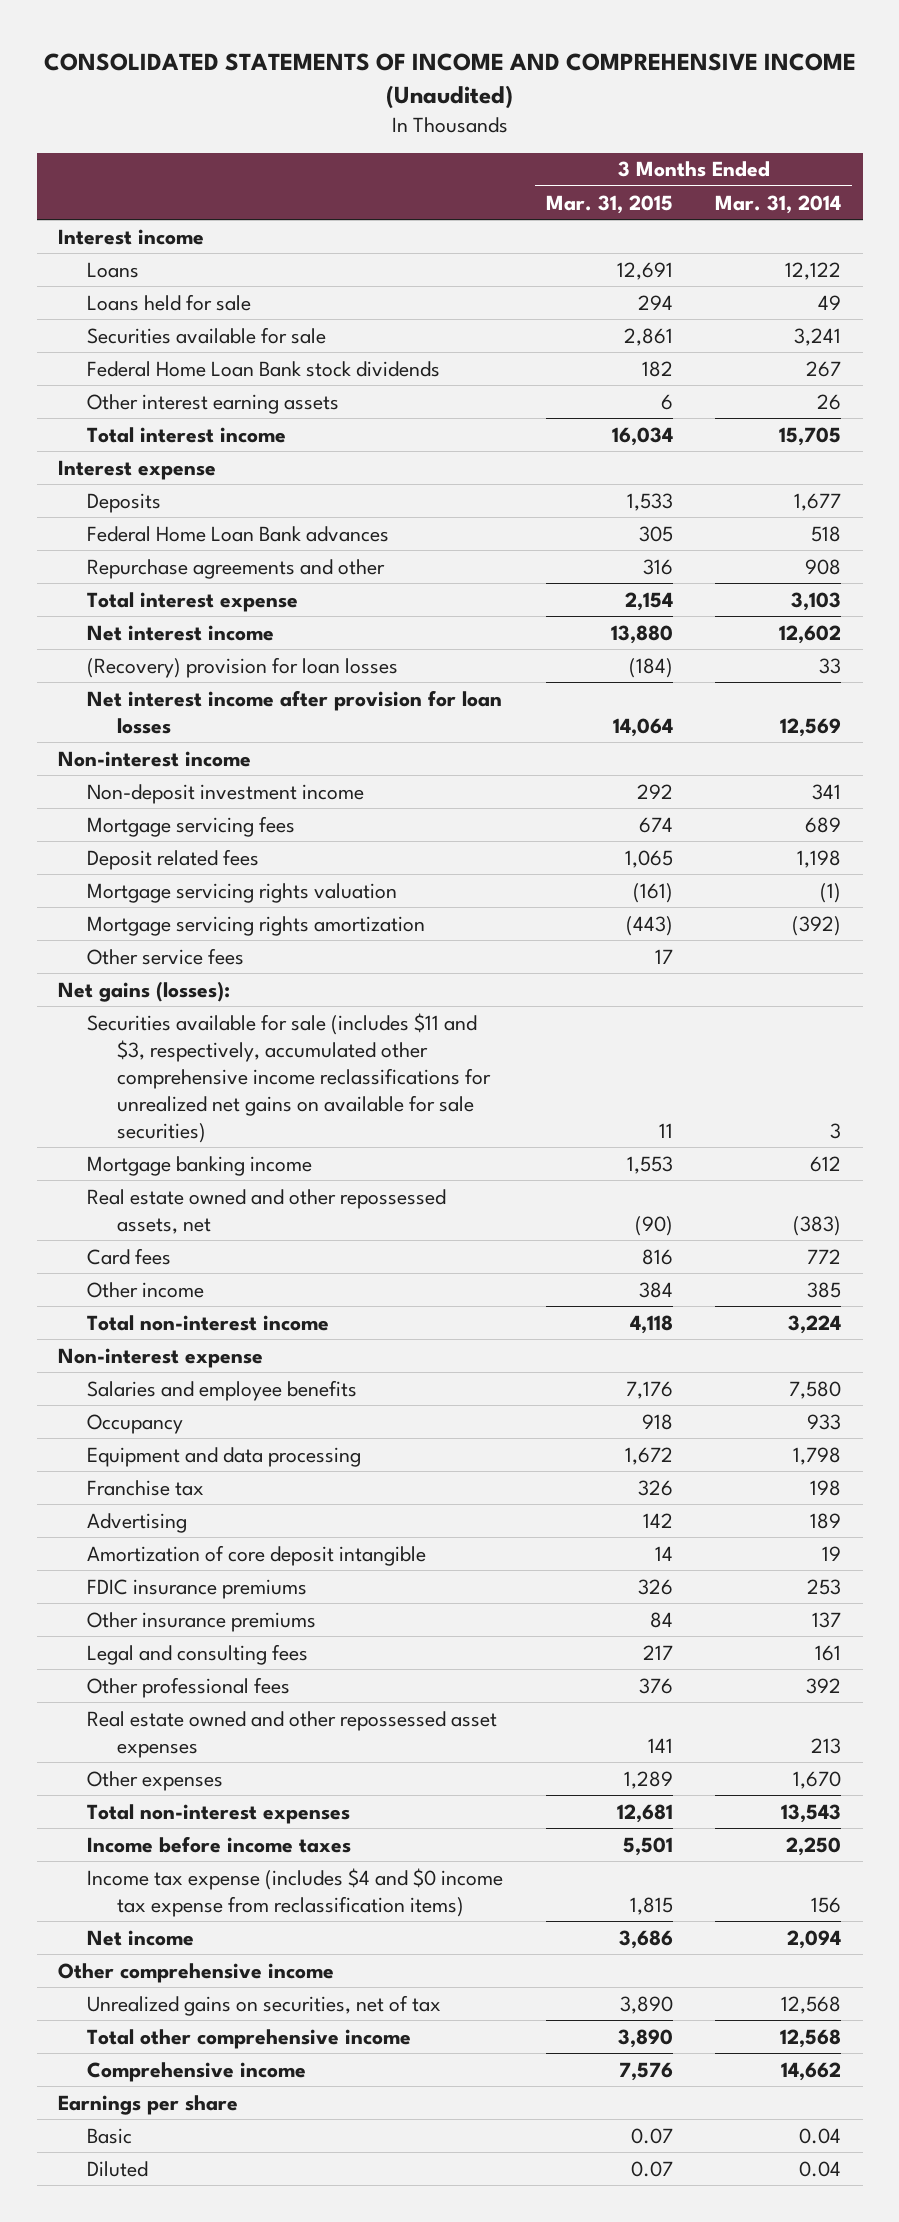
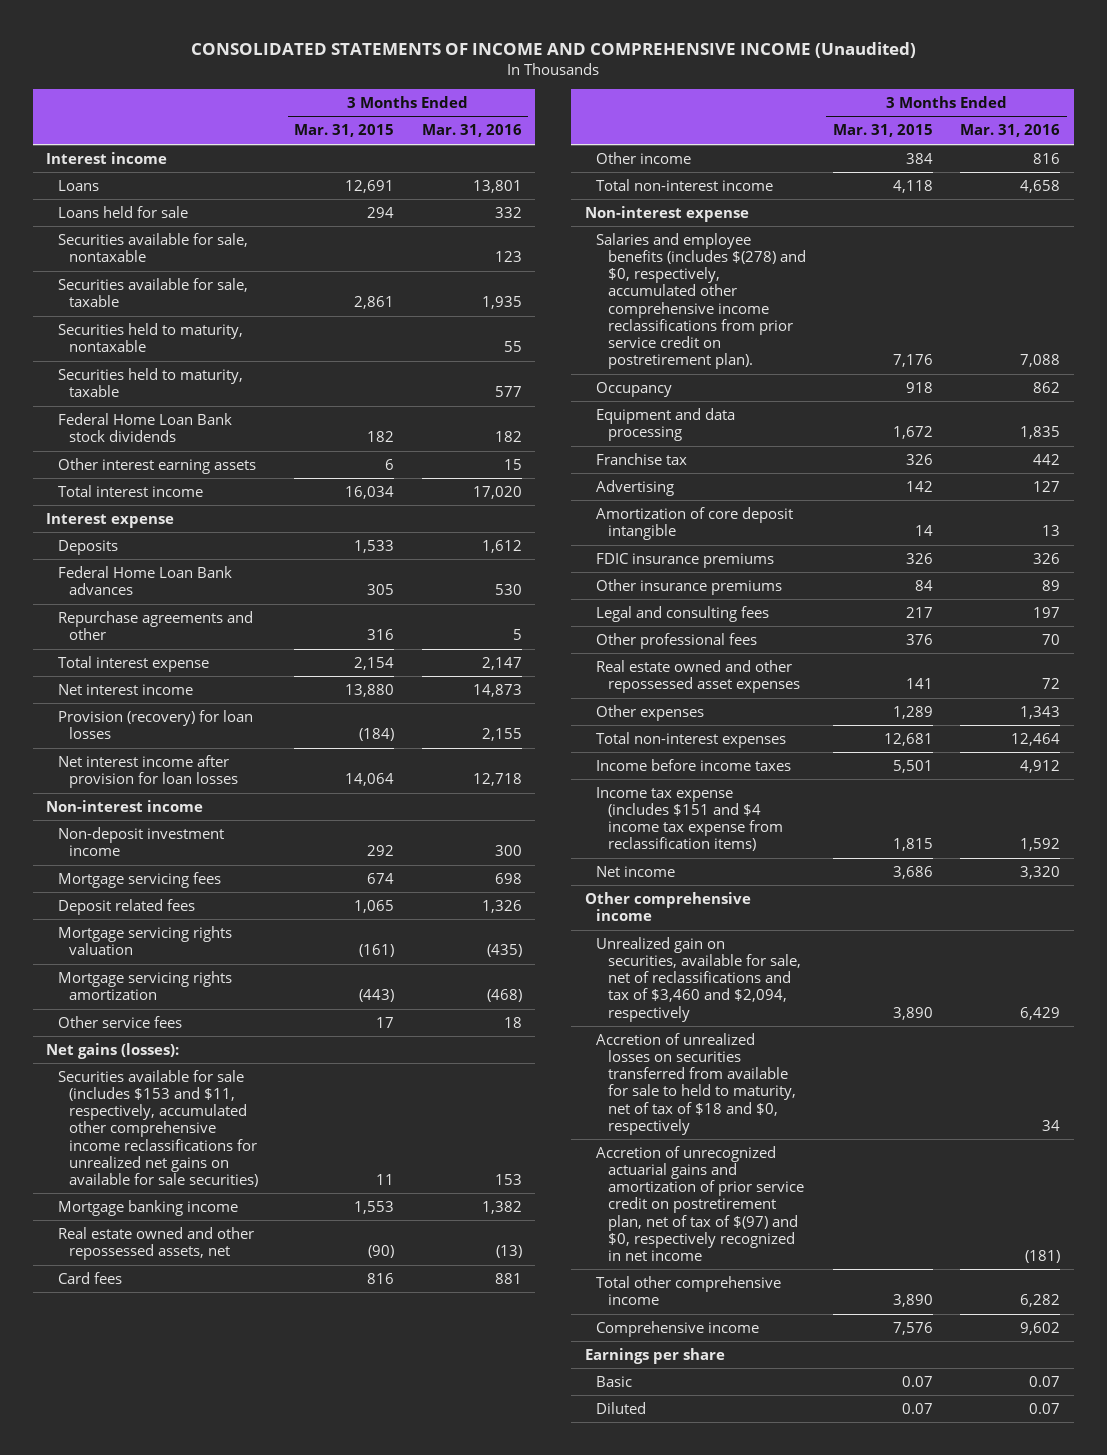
[715,194,842,214] Mar. 31, 2014 -> none
none -> [421,124,522,138] Mar. 31, 2016
none -> [57,232,248,262] Securities available for sale, nontaxable
[87,326,327,344] Securities available for sale -> [57,277,248,307] Securities available for sale, taxable
none -> [57,322,243,352] Securities held to maturity, nontaxable
none -> [57,367,243,397] Securities held to maturity, taxable
[87,656,399,678] (Recovery) provision for loan losses -> [57,709,253,739] Provision (recovery) for loan losses
[87,1012,491,1143] Securities available for sale (includes $11 and $3, respectively, accumulated other comprehensive income reclassifications for unrealized net gains on available for sale securities) -> [57,1069,259,1187] Securities available for sale (includes $153 and $11, respectively, accumulated other comprehensive income reclassifications for unrealized net gains on available for sale securities)
[87,1379,358,1401] Salaries and employee benefits -> [596,232,806,370] Salaries and employee benefits (includes $(278) and $0, respectively, accumulated other comprehensive income reclassifications from prior service credit on postretirement plan).
[87,1867,504,1917] Income tax expense (includes $4 and $0 income tax expense from reclassification items) -> [596,786,783,852] Income tax expense (includes $151 and $4 income tax expense from reclassification items)
[87,1994,442,2016] Unrealized gains on securities, net of tax -> [596,936,801,1022] Unrealized gain on securities, available for sale, net of reclassifications and tax of $3,460 and $2,094, respectively
none -> [596,1032,796,1135] Accretion of unrealized losses on securities transferred from available for sale to held to maturity, net of tax of $18 and $0, respectively
none -> [596,1145,804,1261] Accretion of unrecognized actuarial gains and amortization of prior service credit on postretirement plan, net of tax of $(97) and $0, respectively recognized in net income

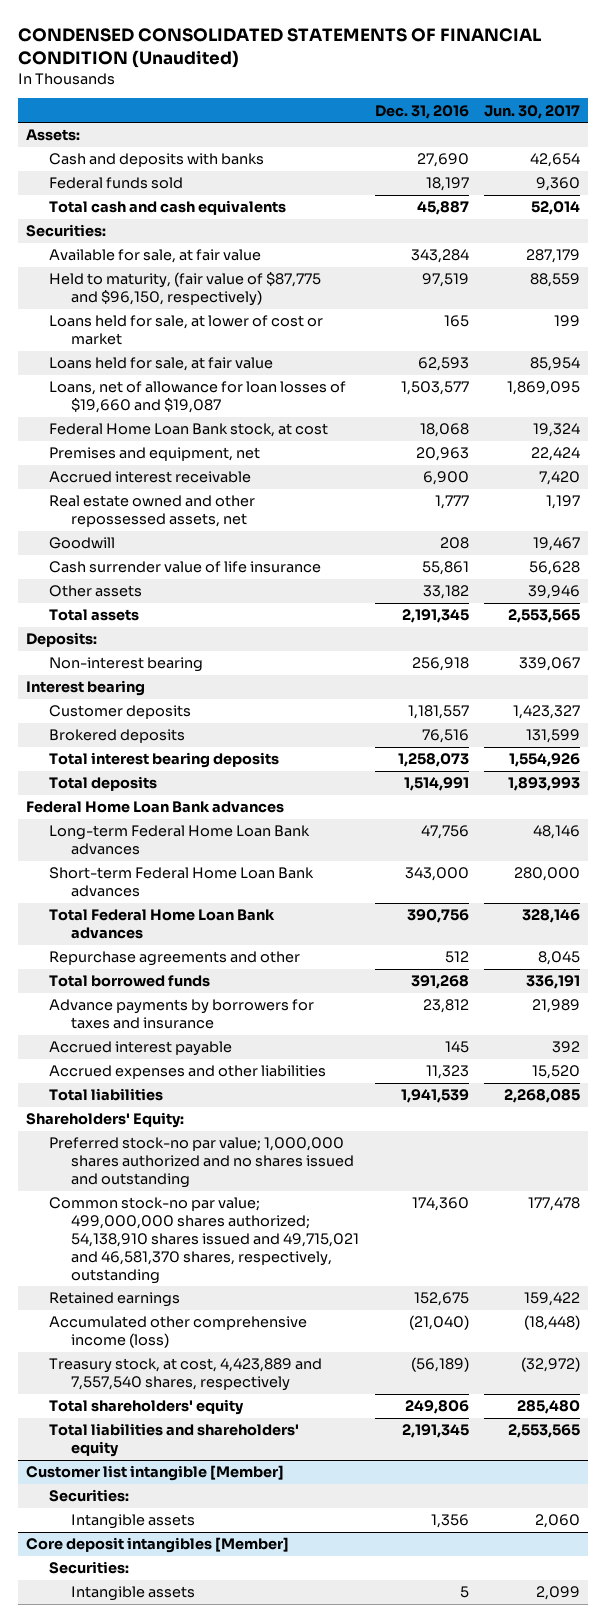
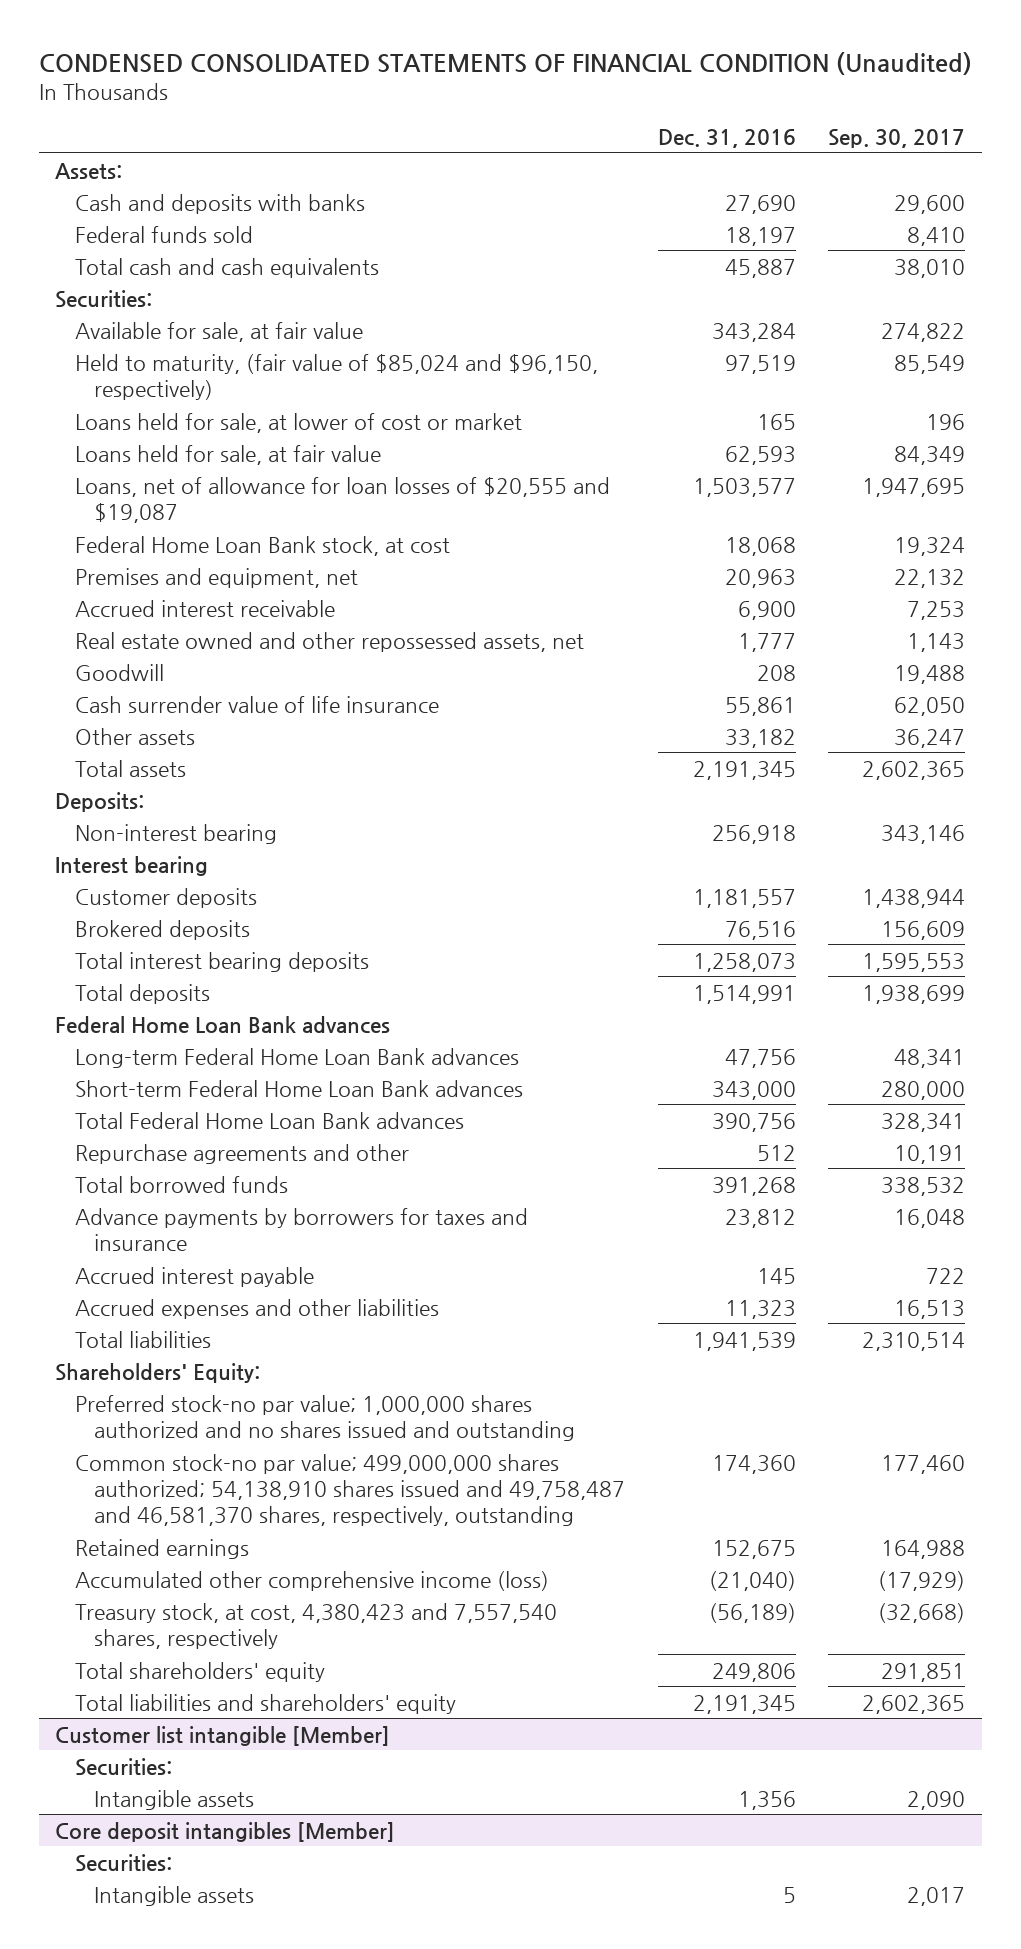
[484,104,581,119] Jun. 30, 2017 -> none
none -> [828,128,966,148] Sep. 30, 2017
[48,272,321,307] Held to maturity, (fair value of $87,775 and $96,150, respectively) -> [74,353,598,400] Held to maturity, (fair value of $85,024 and $96,150, respectively)
[48,381,346,414] Loans, net of allowance for loan losses of $19,660 and $19,087 -> [74,476,610,523] Loans, net of allowance for loan losses of $20,555 and $19,087
[48,1197,360,1284] Common stock-no par value; 499,000,000 shares authorized; 54,138,910 shares issued and 49,715,021 and 46,581,370 shares, respectively, outstanding -> [74,1453,625,1527] Common stock-no par value; 499,000,000 shares authorized; 54,138,910 shares issued and 49,758,487 and 46,581,370 shares, respectively, outstanding
[48,1358,322,1392] Treasury stock, at cost, 4,423,889 and 7,557,540 shares, respectively -> [74,1602,557,1649] Treasury stock, at cost, 4,380,423 and 7,557,540 shares, respectively

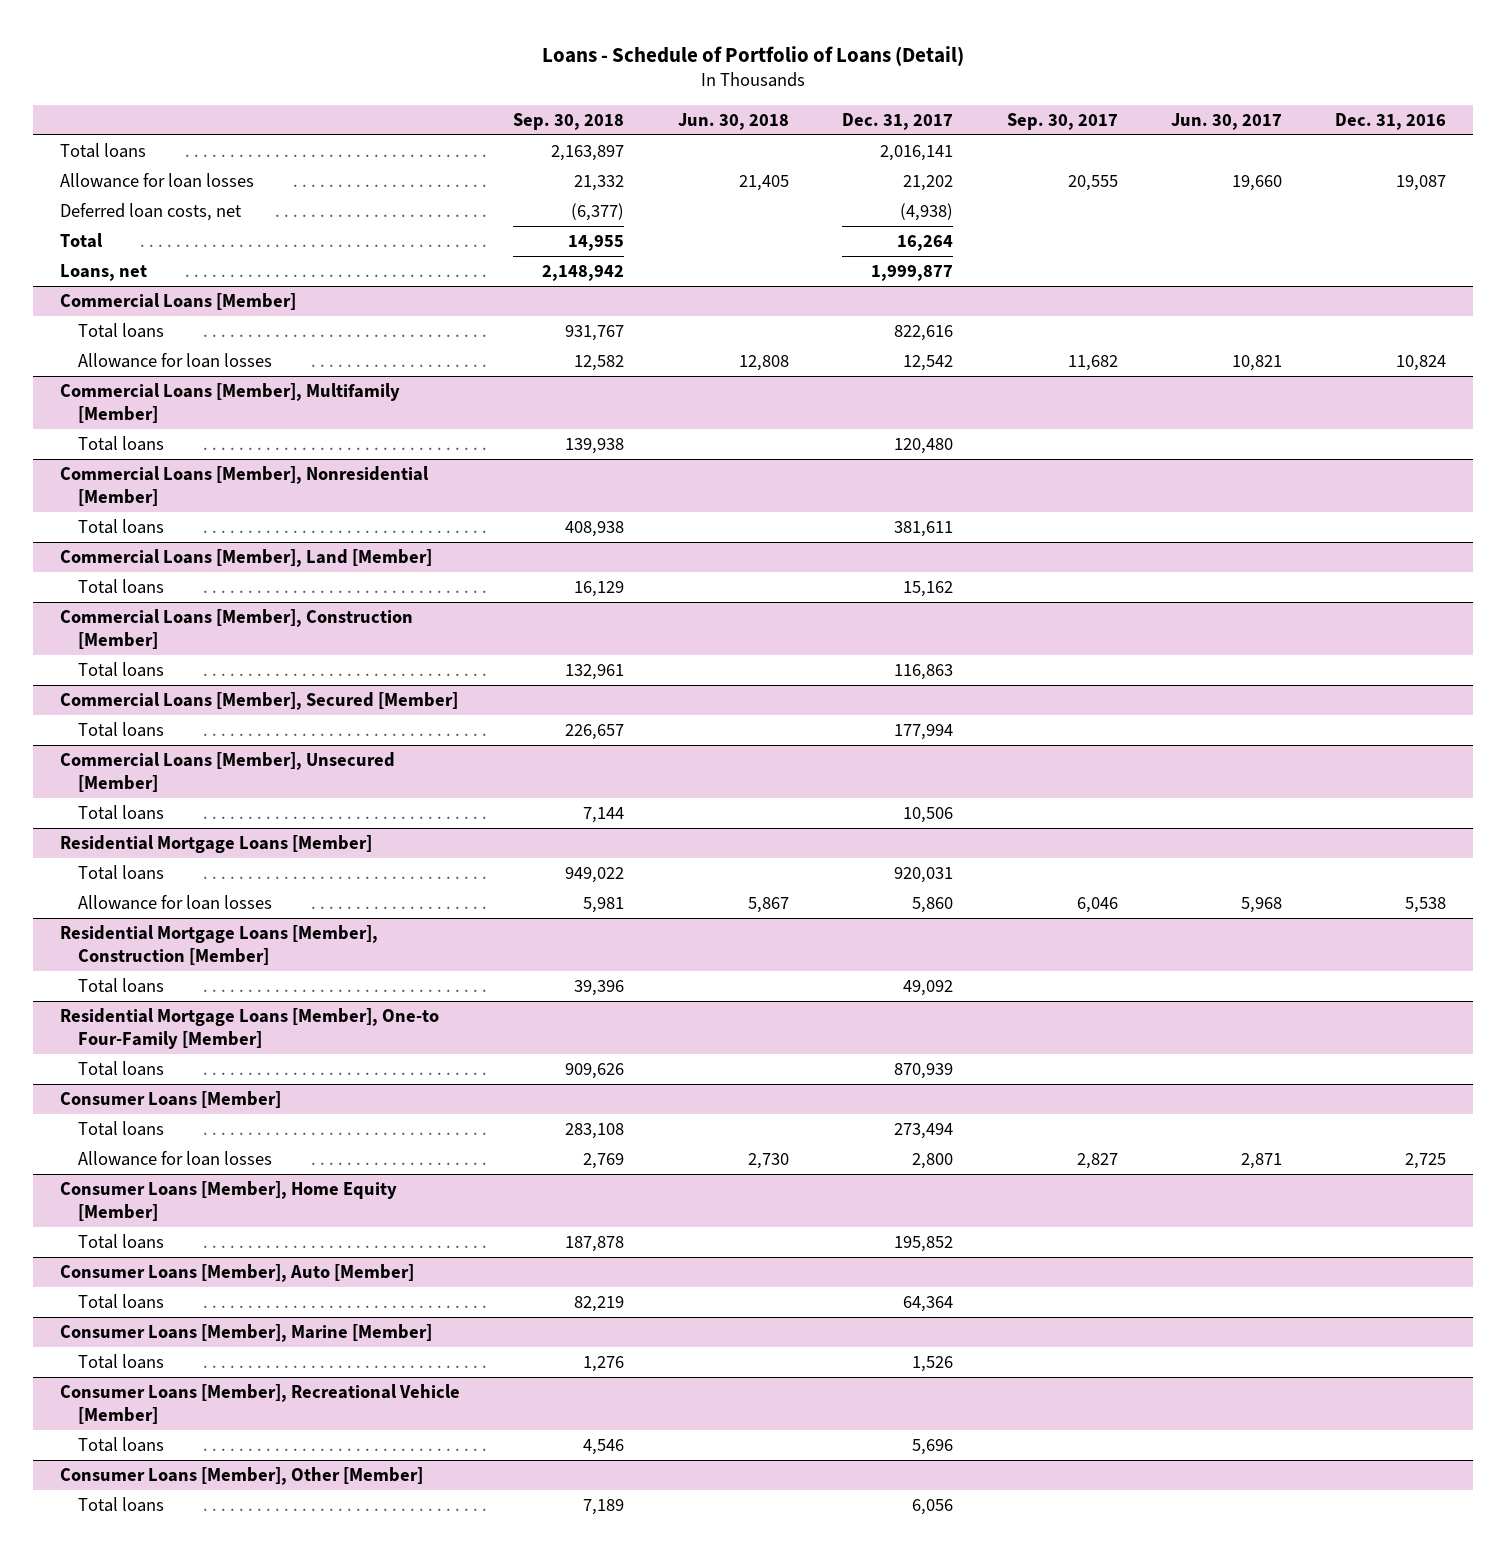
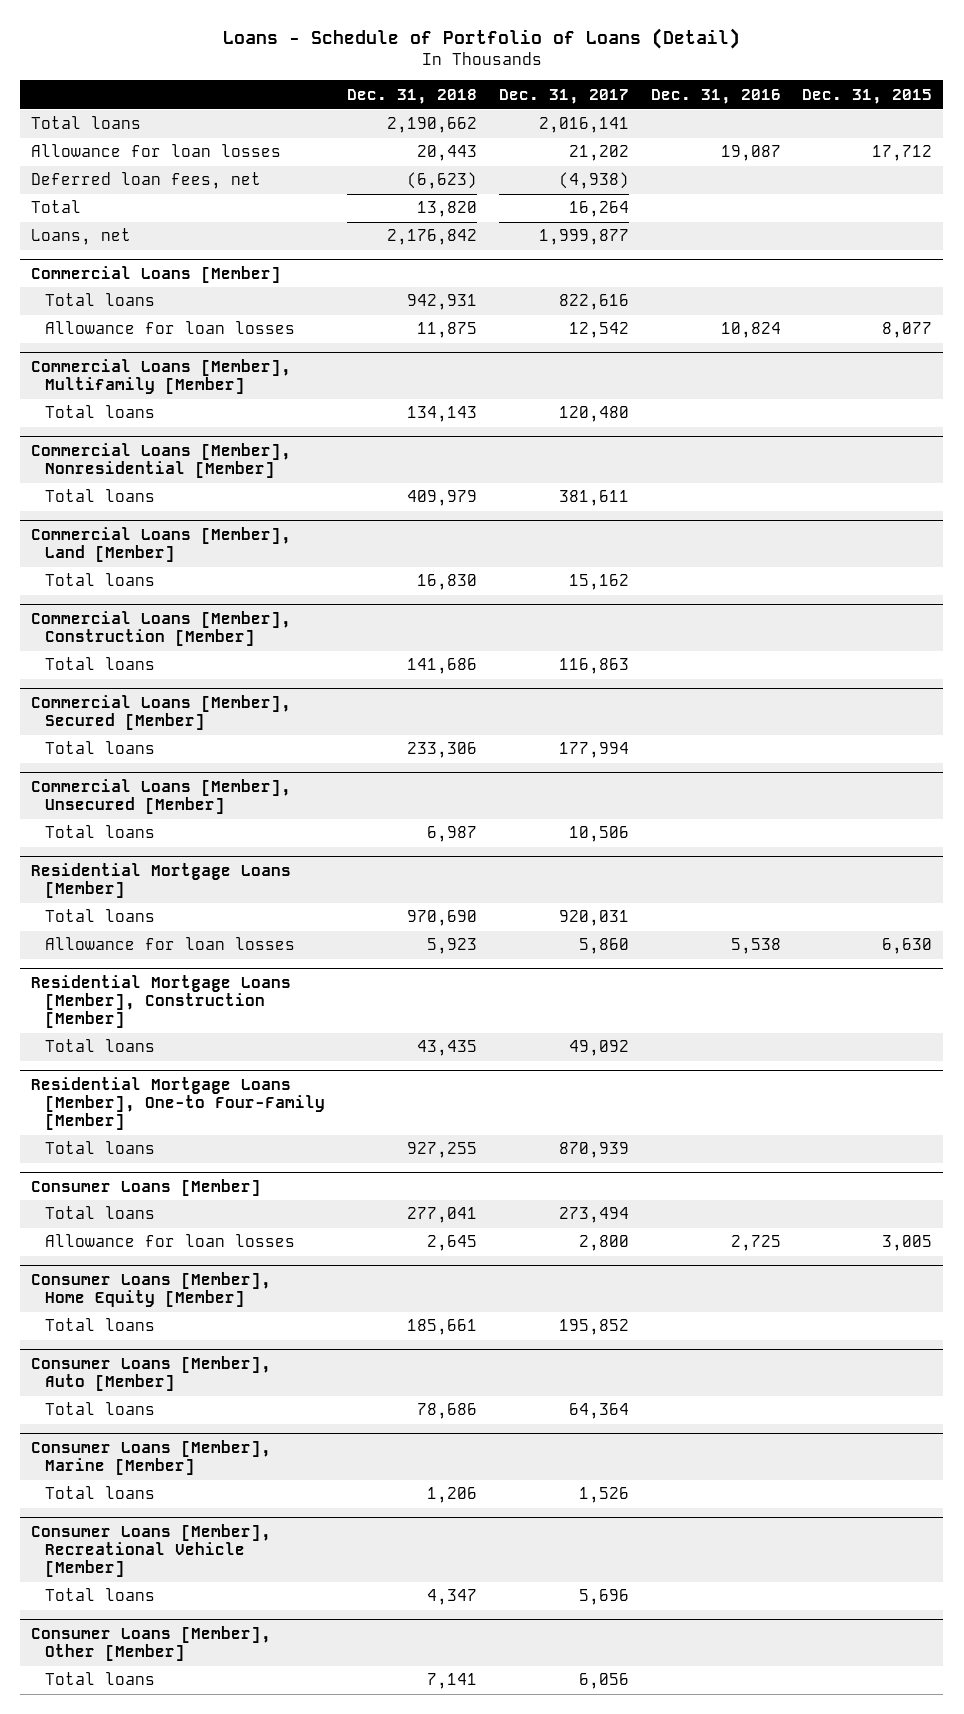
[513,112,625,130] Sep. 30, 2018 -> none
[677,112,789,130] Jun. 30, 2018 -> none
[1006,112,1118,130] Sep. 30, 2017 -> none
[1170,112,1282,130] Jun. 30, 2017 -> none
none -> [347,88,478,104] Dec. 31, 2018
none -> [802,88,933,104] Dec. 31, 2015
[59,203,242,222] Deferred loan costs, net -> [31,172,262,190] Deferred loan fees, net

